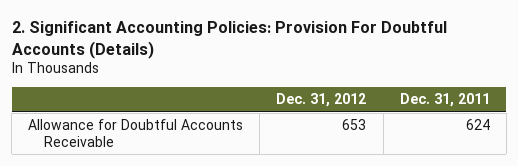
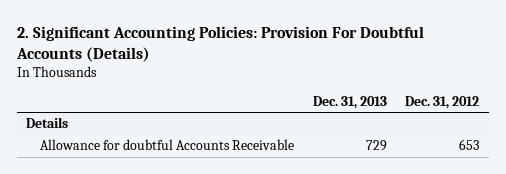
[399,93,490,108] Dec. 31, 2011 -> none
none -> [312,95,387,109] Dec. 31, 2013
none -> [26,117,69,129] Details
[28,119,244,148] Allowance for Doubtful Accounts Receivable -> [40,139,295,151] Allowance for doubtful Accounts Receivable

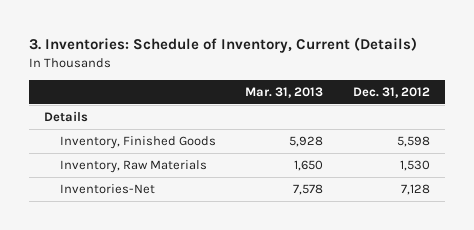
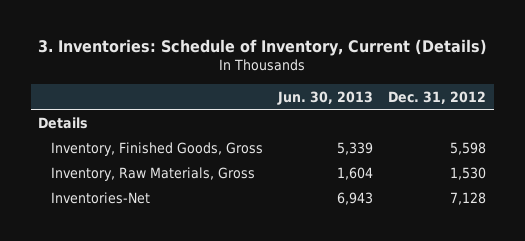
[245,86,324,98] Mar. 31, 2013 -> none
none -> [277,90,374,105] Jun. 30, 2013
[59,136,216,150] Inventory, Finished Goods -> [50,141,263,156] Inventory, Finished Goods, Gross
[59,160,207,174] Inventory, Raw Materials -> [50,166,255,181] Inventory, Raw Materials, Gross

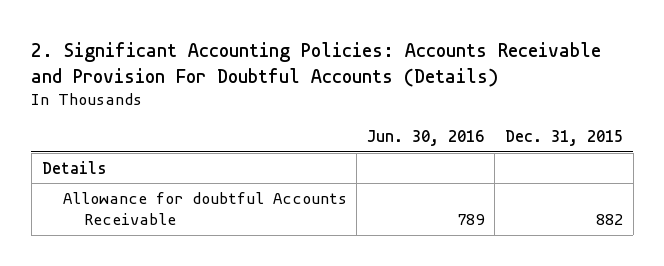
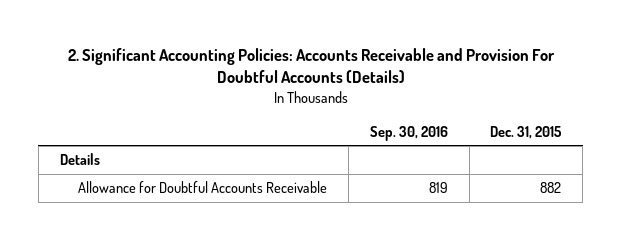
[367,130,485,147] Jun. 30, 2016 -> none
none -> [369,125,448,141] Sep. 30, 2016
[62,191,347,226] Allowance for doubtful Accounts Receivable -> [77,181,327,194] Allowance for Doubtful Accounts Receivable

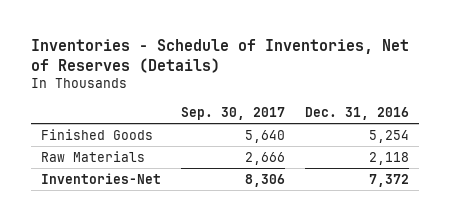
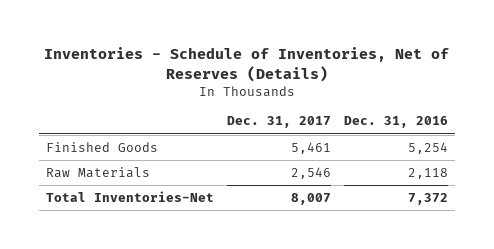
[180,107,285,121] Sep. 30, 2017 -> none
none -> [227,116,332,129] Dec. 31, 2017
[40,172,161,184] Inventories-Net -> [45,191,214,203] Total Inventories-Net

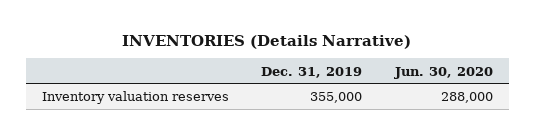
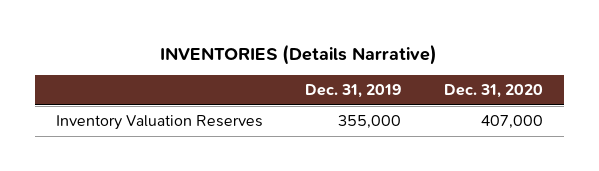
[393,66,493,79] Jun. 30, 2020 -> none
none -> [443,84,543,99] Dec. 31, 2020
[41,91,229,105] Inventory valuation reserves -> [56,115,264,131] Inventory Valuation Reserves

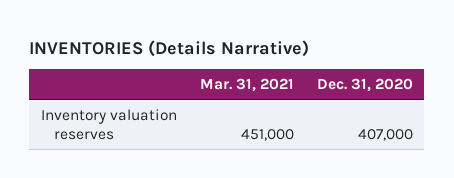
[305,84,402,99] Dec. 31, 2019 -> none
none -> [199,78,294,93] Mar. 31, 2021
[56,115,264,131] Inventory Valuation Reserves -> [40,108,177,140] Inventory valuation reserves

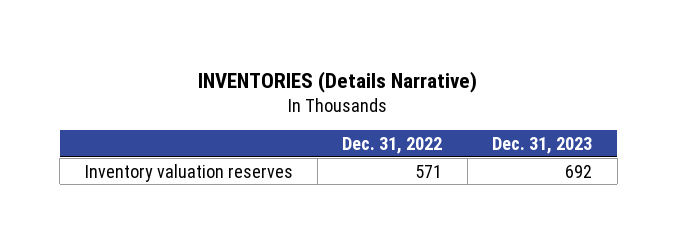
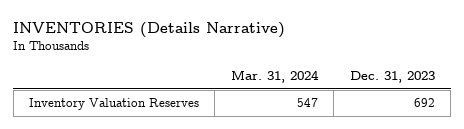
[342,136,443,154] Dec. 31, 2022 -> none
none -> [230,70,319,84] Mar. 31, 2024
[84,163,293,182] Inventory valuation reserves -> [29,98,200,111] Inventory Valuation Reserves

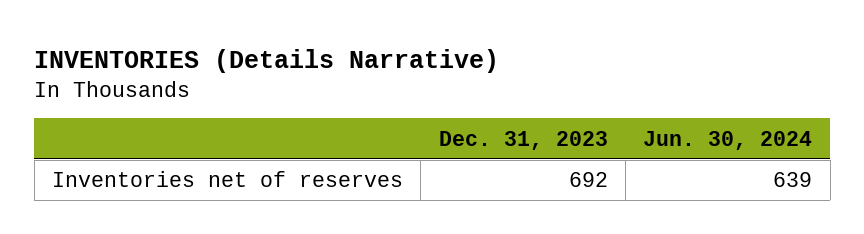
[230,70,319,84] Mar. 31, 2024 -> none
none -> [643,130,813,150] Jun. 30, 2024
[29,98,200,111] Inventory Valuation Reserves -> [51,171,403,188] Inventories net of reserves

